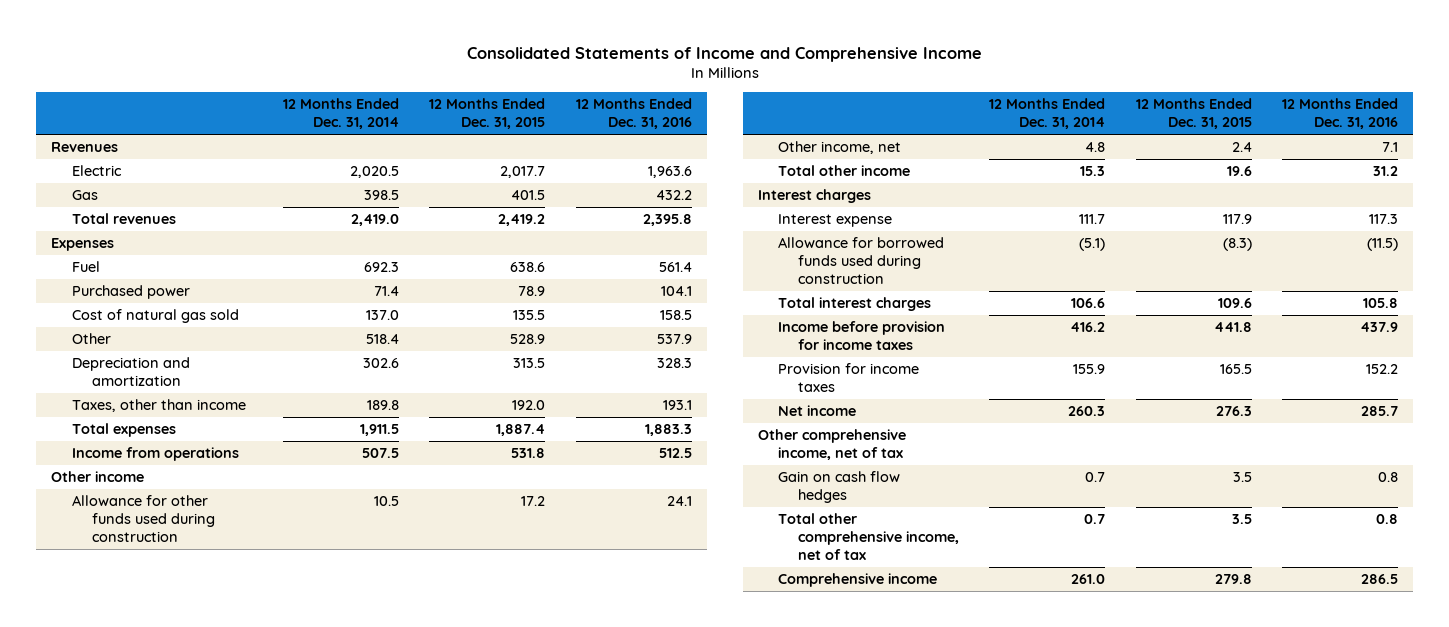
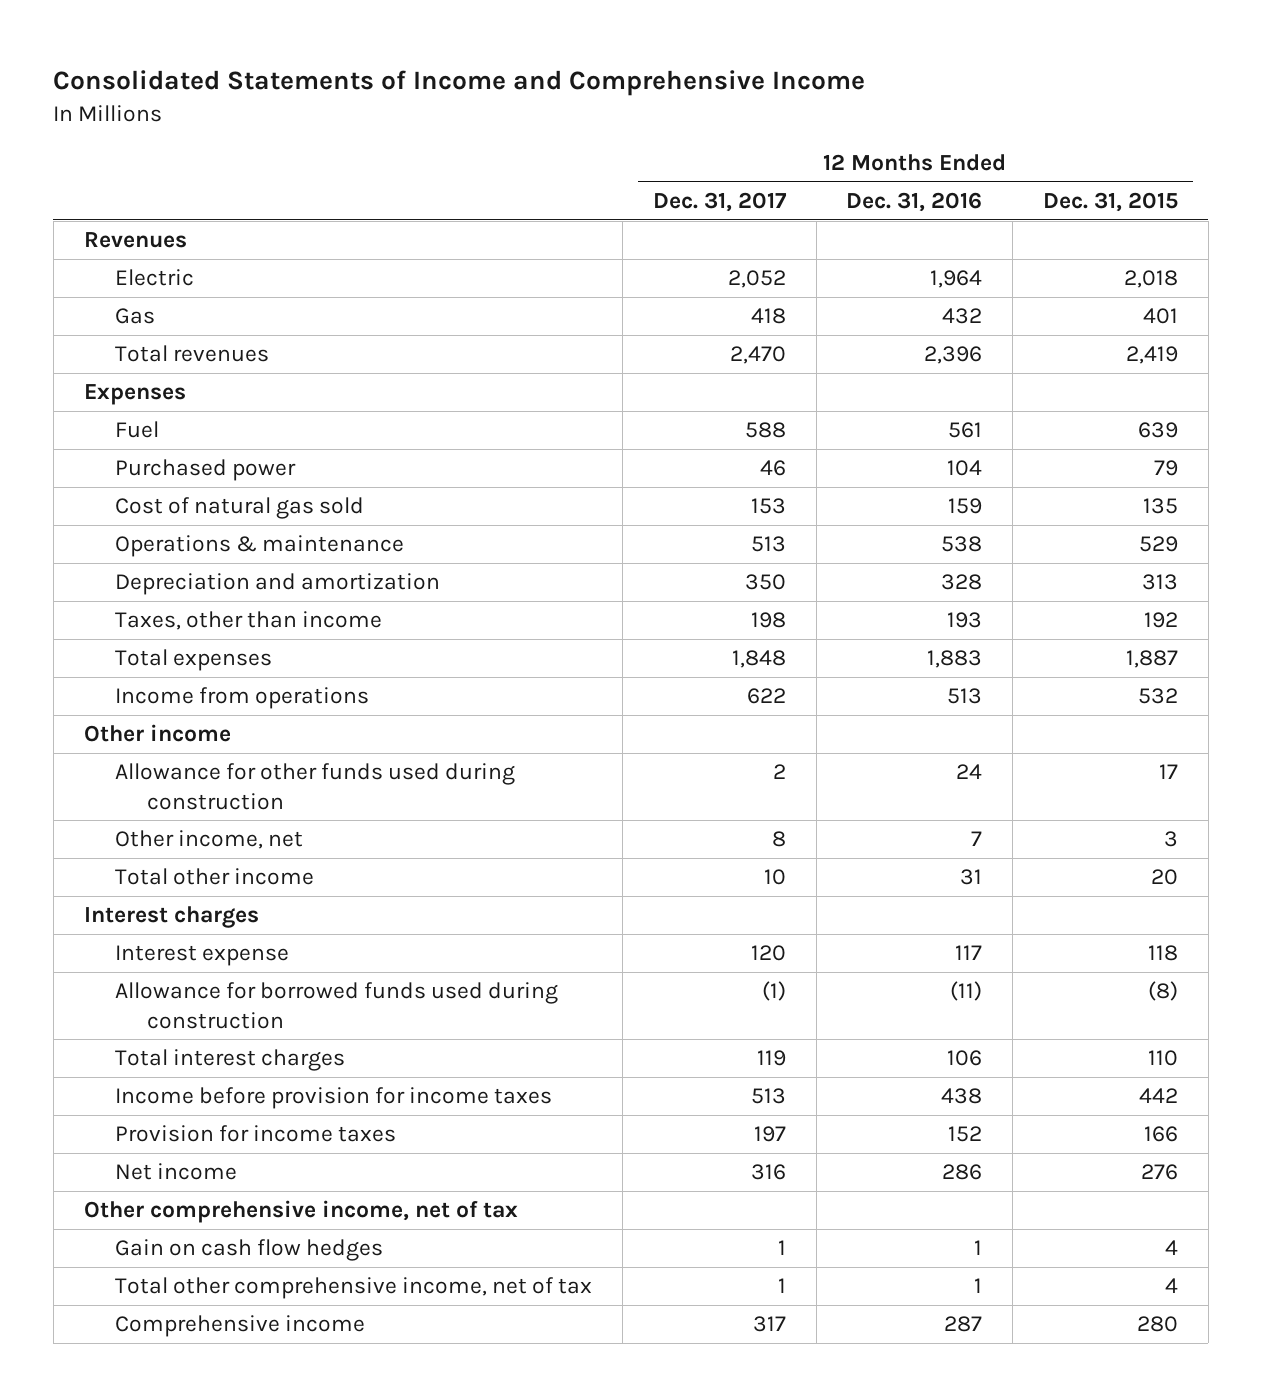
[283,98,400,130] 12 Months Ended Dec. 31, 2014 -> none
none -> [652,191,787,212] Dec. 31, 2017
[500,166,546,179] 2,017.7 -> [1124,270,1179,289] 2,018
[647,166,692,179] 1,963.6 -> [930,270,983,289] 1,964
[511,190,546,201] 401.5 -> [1143,308,1179,325] 401
[655,190,692,201] 432.2 -> [942,308,983,325] 432
[498,214,546,227] 2,419.2 -> [1126,346,1179,365] 2,419
[642,214,692,227] 2,395.8 -> [924,346,983,365] 2,396
[71,333,111,345] Other -> none
[510,262,546,273] 638.6 -> [1138,422,1179,439] 639
[658,262,692,273] 561.4 -> [948,422,983,439] 561
[518,286,546,297] 78.9 -> [1154,460,1179,477] 79
[660,286,692,297] 104.1 -> [947,460,983,477] 104
[513,310,546,321] 135.5 -> [1143,498,1179,515] 135
[659,310,692,321] 158.5 -> [948,498,983,515] 159
none -> [115,535,405,558] Operations & maintenance
[513,358,546,369] 313.5 -> [1142,574,1179,591] 313
[656,358,692,369] 328.3 -> [941,574,983,591] 328
[512,400,546,411] 192.0 -> [1144,612,1179,629] 192
[662,400,692,411] 193.1 -> [947,612,983,629] 193
[496,424,546,437] 1,887.4 -> [1126,650,1179,669] 1,887
[644,424,692,437] 1,883.3 -> [927,650,983,669] 1,883
[511,448,546,459] 531.8 -> [1138,688,1179,705] 532
[658,448,692,459] 512.5 -> [947,688,983,705] 513
[521,496,546,507] 17.2 -> [1159,764,1179,780] 17
[666,496,692,507] 24.1 -> [956,764,983,780] 24
[1231,142,1252,153] 2.4 -> [1164,831,1179,848] 3
[1381,142,1398,153] 7.1 -> [971,831,983,847] 7
[1226,166,1252,177] 19.6 -> [1151,869,1179,886] 20
[1372,166,1398,177] 31.2 -> [960,869,983,886] 31
[1222,214,1252,225] 117.9 -> [1148,945,1179,962] 118
[1368,214,1398,225] 117.3 -> [955,945,983,961] 117
[1222,238,1252,252] (8.3) -> [1148,981,1179,1002] (8)
[1366,238,1398,252] (11.5) -> [950,981,983,1002] (11)
[1217,298,1252,309] 109.6 -> [1148,1050,1179,1067] 110
[1362,298,1398,309] 105.8 -> [947,1050,983,1067] 106
[1213,322,1252,333] 441.8 -> [1139,1088,1179,1104] 442
[1359,322,1398,333] 437.9 -> [941,1088,983,1105] 438
[1219,364,1252,375] 165.5 -> [1144,1126,1179,1143] 166
[1365,364,1398,375] 152.2 -> [948,1126,983,1143] 152
[1215,406,1252,417] 276.3 -> [1141,1164,1179,1181] 276
[1360,406,1398,417] 285.7 -> [942,1164,983,1181] 286
[1232,472,1252,483] 3.5 -> [1165,1240,1179,1256] 4
[1377,472,1398,483] 0.8 -> [974,1240,983,1256] 1
[1231,514,1252,525] 3.5 -> [1165,1278,1179,1294] 4
[1375,514,1398,525] 0.8 -> [974,1278,983,1294] 1
[1214,574,1252,585] 279.8 -> [1137,1316,1179,1333] 280
[1360,574,1398,585] 286.5 -> [944,1316,983,1333] 287

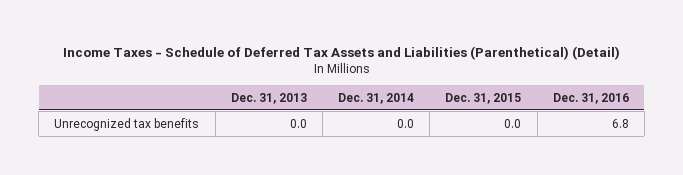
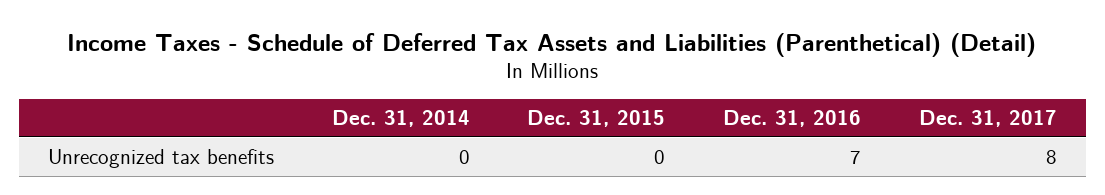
[230,92,307,104] Dec. 31, 2013 -> none
none -> [918,110,1057,128] Dec. 31, 2017
[397,118,415,128] 0.0 -> [458,150,470,165] 0
[504,118,522,128] 0.0 -> [654,150,666,165] 0
[611,118,629,128] 6.8 -> [850,151,862,165] 7

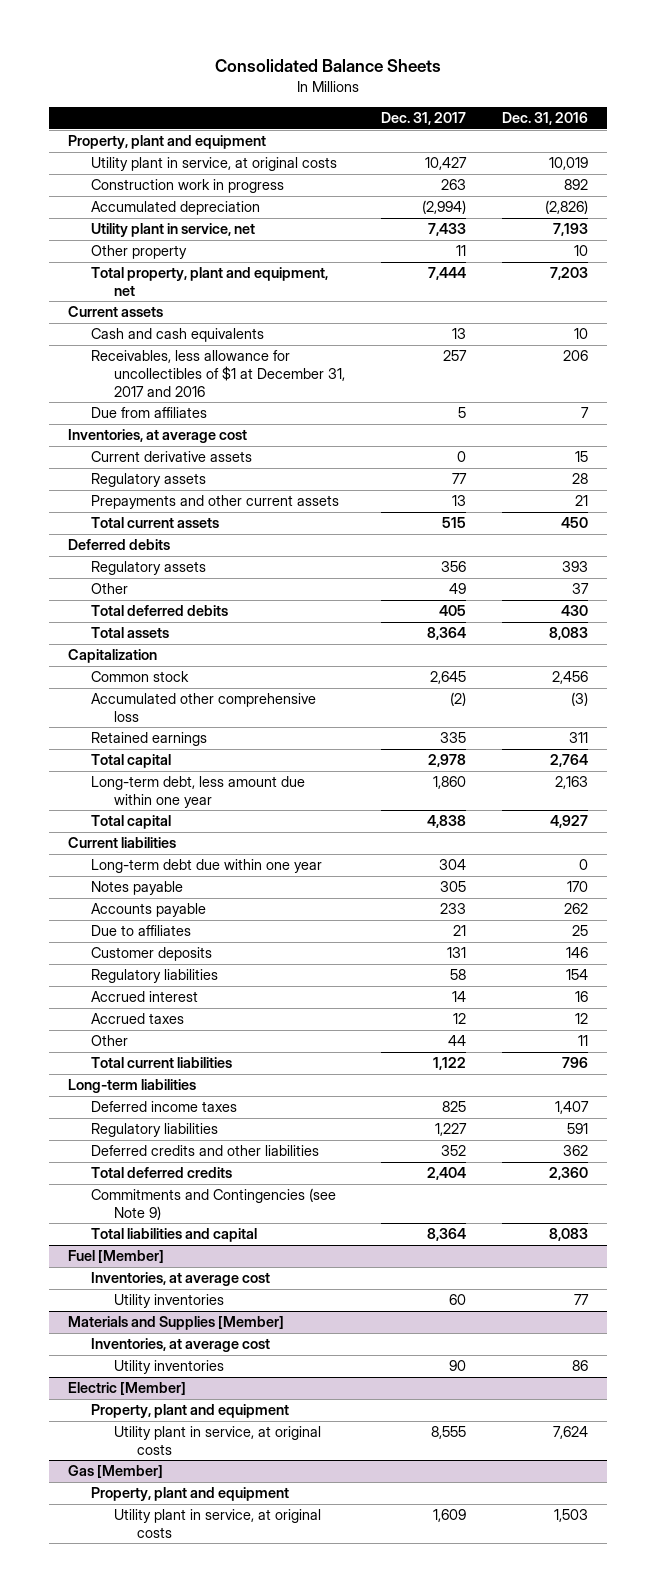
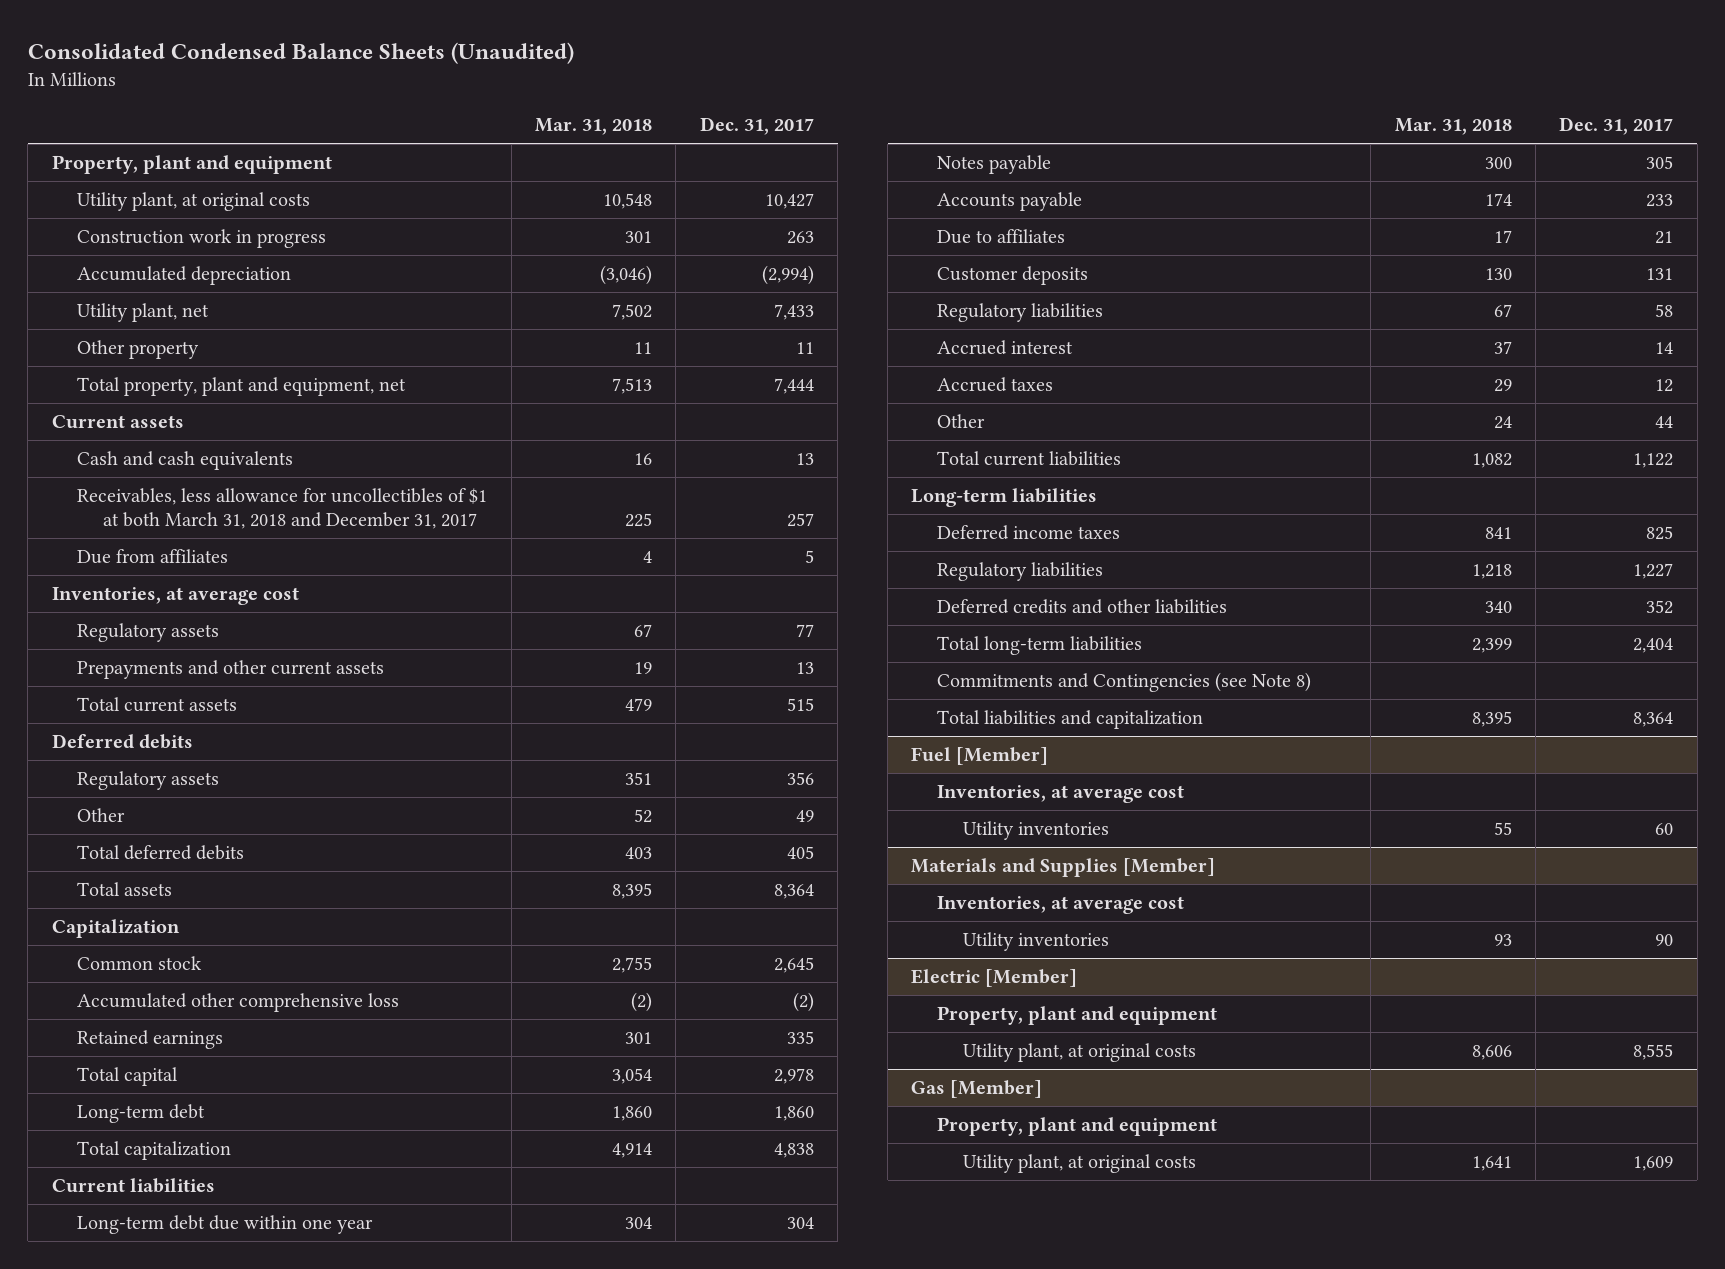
[215,59,442,73] Consolidated Balance Sheets -> [27,41,574,64] Consolidated Condensed Balance Sheets (Unaudited)
[502,112,589,126] Dec. 31, 2016 -> none
none -> [535,117,653,135] Mar. 31, 2018
[90,157,337,172] Utility plant in service, at original costs -> [77,192,311,212] Utility plant, at original costs
[90,223,255,238] Utility plant in service, net -> [77,303,210,323] Utility plant, net
[90,350,345,398] Receivables, less allowance for uncollectibles of $1 at December 31, 2017 and 2016 -> [77,488,488,529] Receivables, less allowance for uncollectibles of $1 at both March 31, 2018 and December 31, 2017
[90,451,252,463] Current derivative assets -> none
[90,776,305,809] Long-term debt, less amount due within one year -> [77,1104,206,1124] Long-term debt
[90,815,171,830] Total capital -> [77,1141,232,1161] Total capitalization
[90,1167,232,1179] Total deferred credits -> [936,636,1142,656] Total long-term liabilities
[90,1188,336,1221] Commitments and Contingencies (see Note 9) -> [936,672,1311,693] Commitments and Contingencies (see Note 8)
[90,1228,257,1243] Total liabilities and capital -> [936,710,1203,730] Total liabilities and capitalization
[113,1426,321,1456] Utility plant in service, at original costs -> [962,1043,1196,1063] Utility plant, at original costs
[113,1509,321,1539] Utility plant in service, at original costs -> [962,1154,1196,1174] Utility plant, at original costs

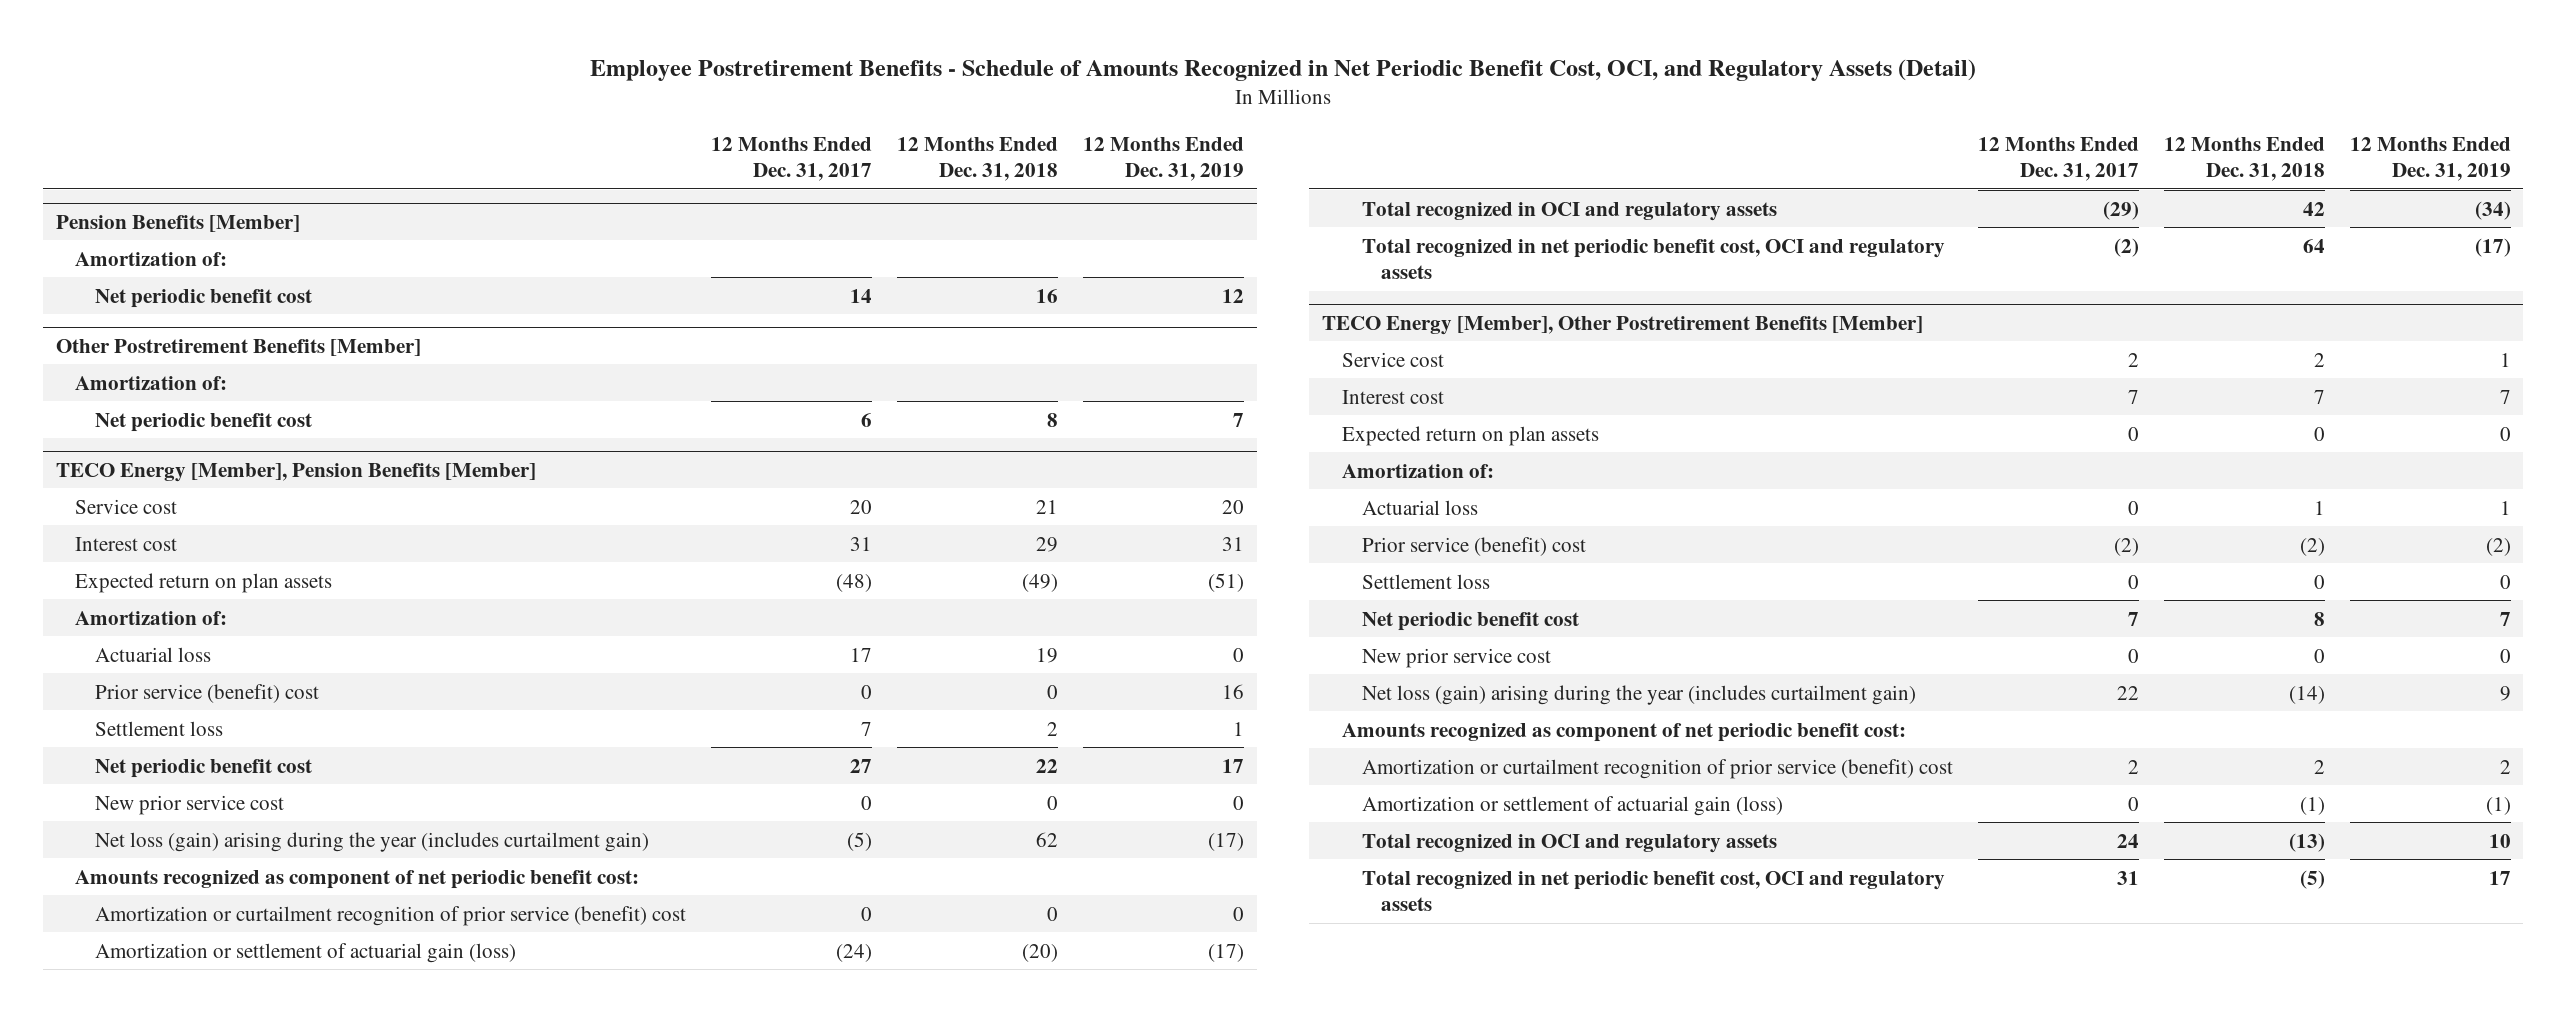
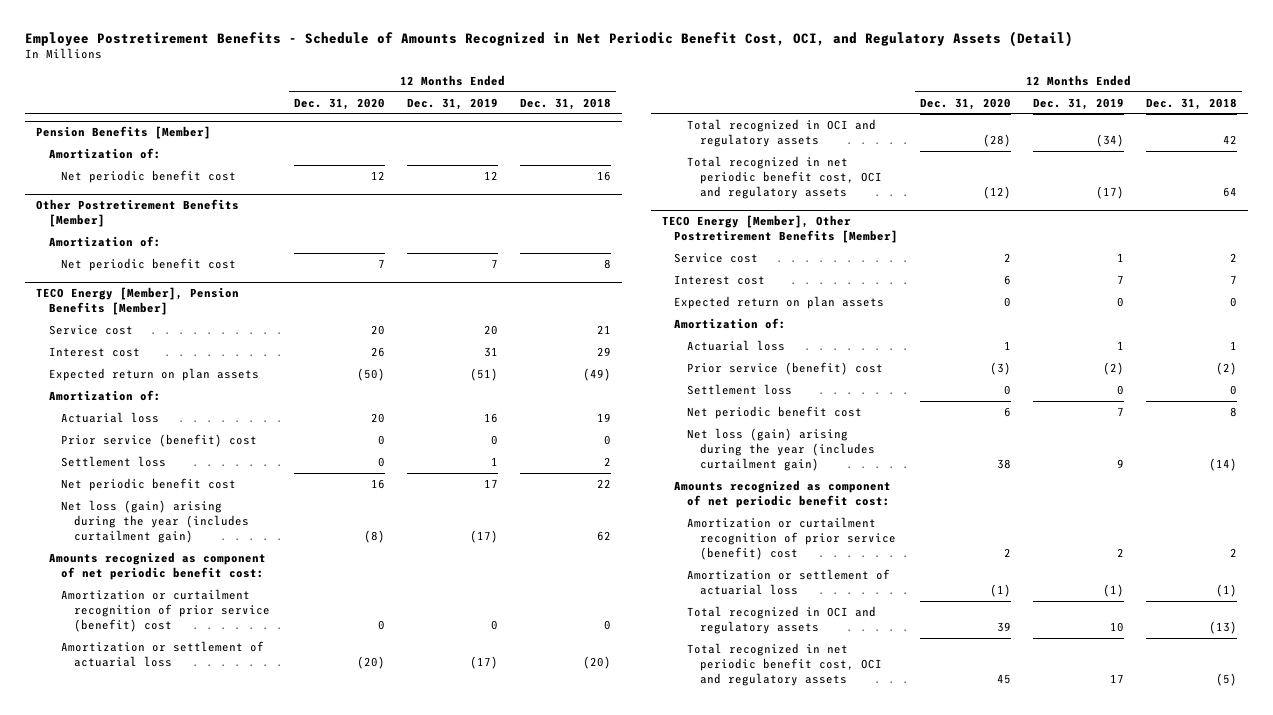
[711,136,873,182] 12 Months Ended Dec. 31, 2017 -> none
none -> [294,97,386,110] Dec. 31, 2020
[1233,647,1245,662] 0 -> [484,412,499,423] 16
[1222,683,1245,699] 16 -> [491,434,499,445] 0
[95,794,285,815] New prior service cost -> none
[95,942,517,963] Amortization or settlement of actuarial gain (loss) -> [61,640,265,667] Amortization or settlement of actuarial loss
[1361,647,1551,668] New prior service cost -> none
[1361,795,1783,816] Amortization or settlement of actuarial gain (loss) -> [687,568,891,595] Amortization or settlement of actuarial loss

